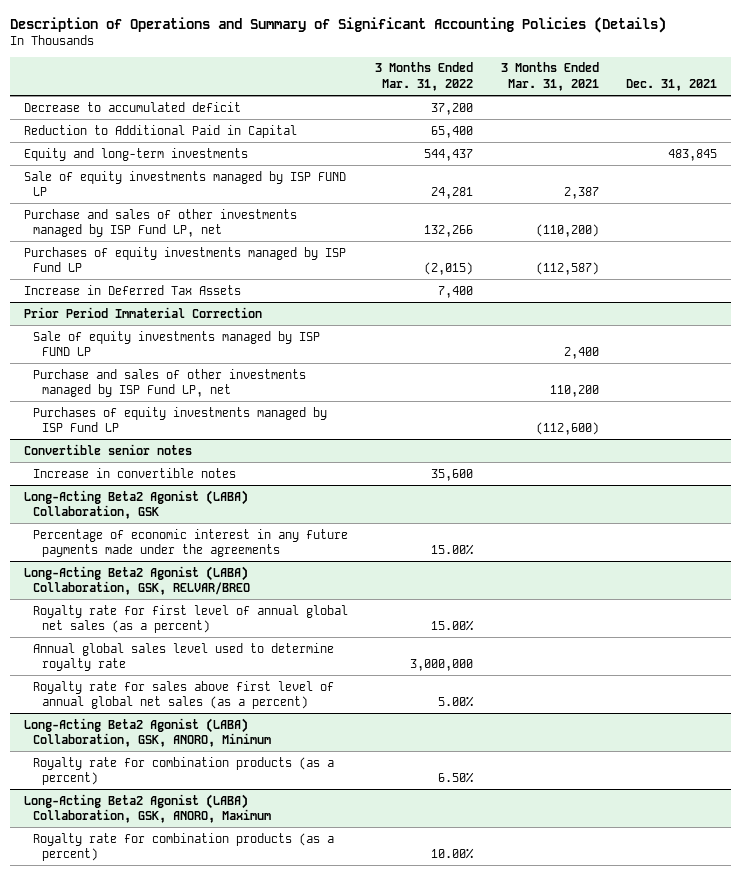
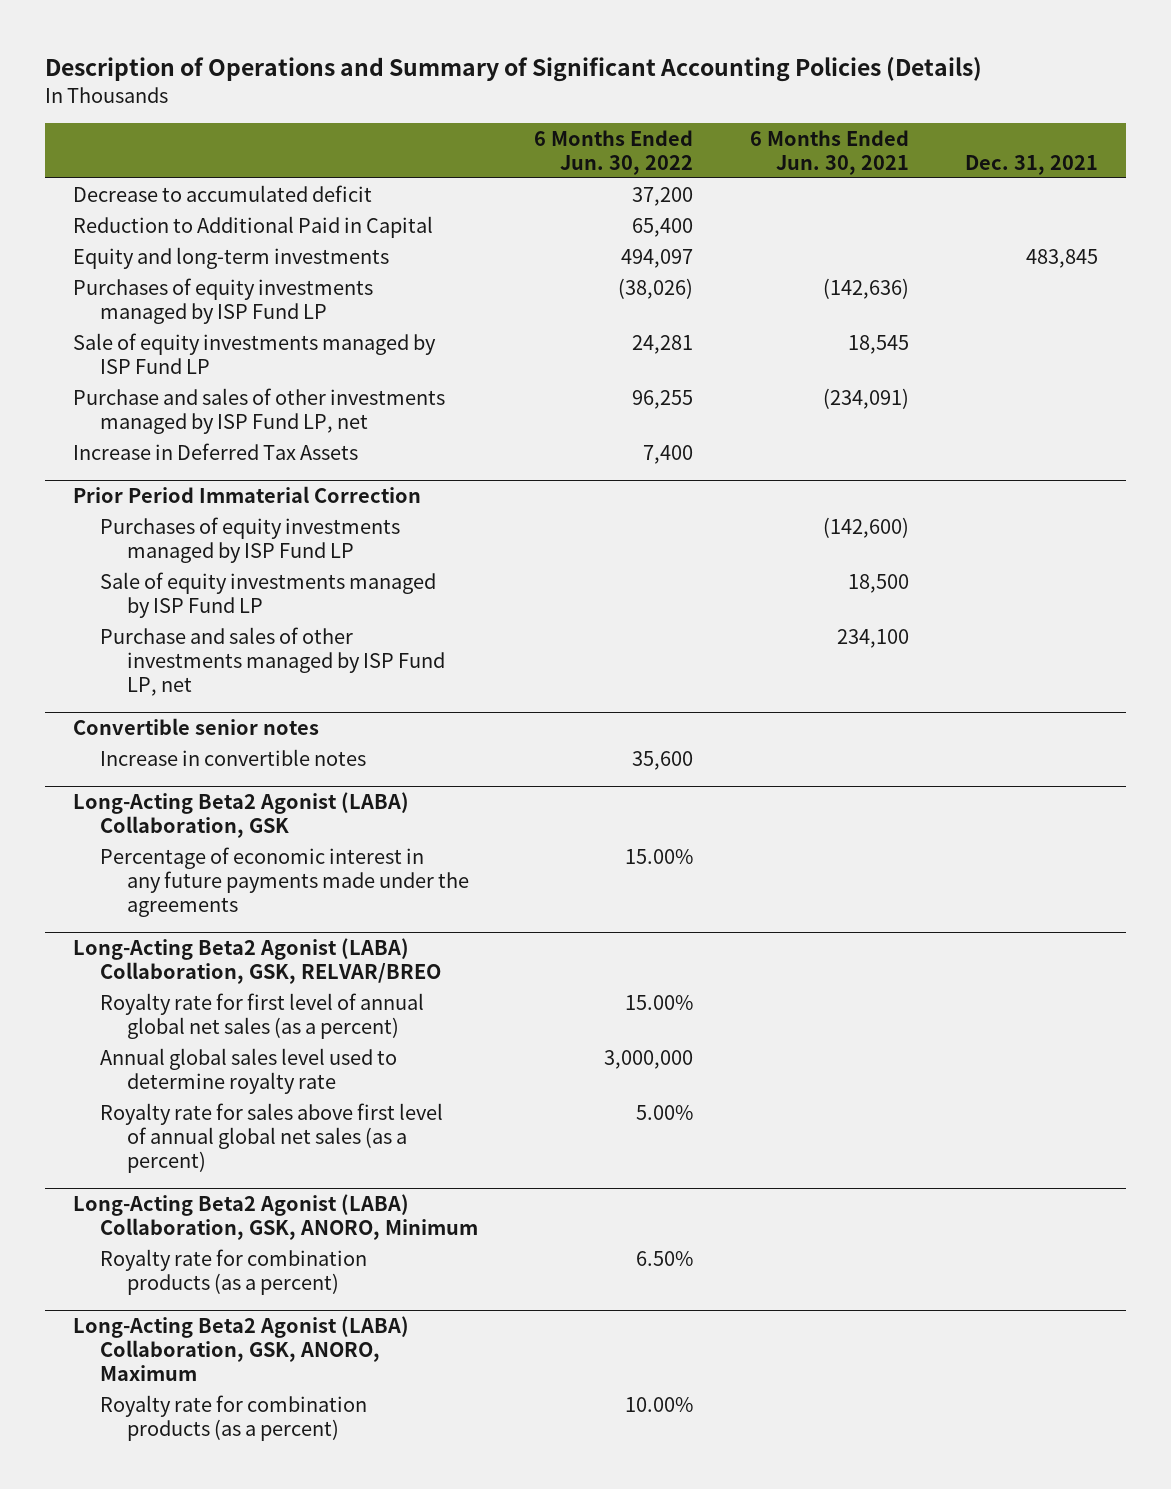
[375,62,474,91] 3 Months Ended Mar. 31, 2022 -> none
[500,62,599,91] 3 Months Ended Mar. 31, 2021 -> none
none -> [534,129,694,175] 6 Months Ended Jun. 30, 2022
none -> [749,129,909,175] 6 Months Ended Jun. 30, 2021
[23,170,346,197] Sale of equity investments managed by ISP FUND LP -> none
none -> [72,332,436,374] Sale of equity investments managed by ISP Fund LP
[23,208,297,238] Purchase and sales of other investments managed by ISP Fund LP, net -> [72,387,445,434] Purchase and sales of other investments managed by ISP Fund LP, net
[32,330,320,357] Sale of equity investments managed by ISP FUND LP -> none
none -> [100,571,437,618] Sale of equity investments managed by ISP Fund LP
[32,368,306,398] Purchase and sales of other investments managed by ISP Fund LP, net -> [100,626,446,696] Purchase and sales of other investments managed by ISP Fund LP, net

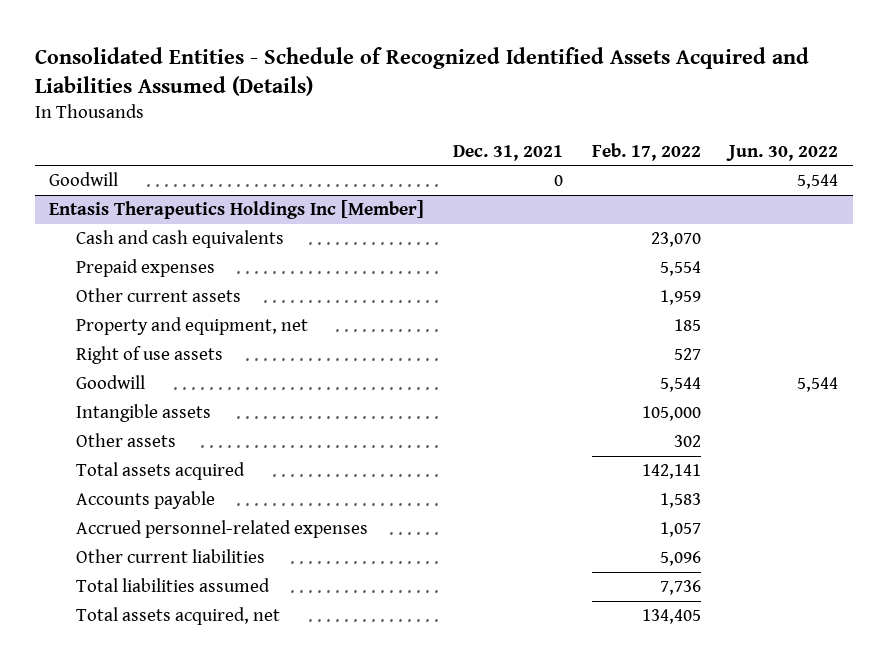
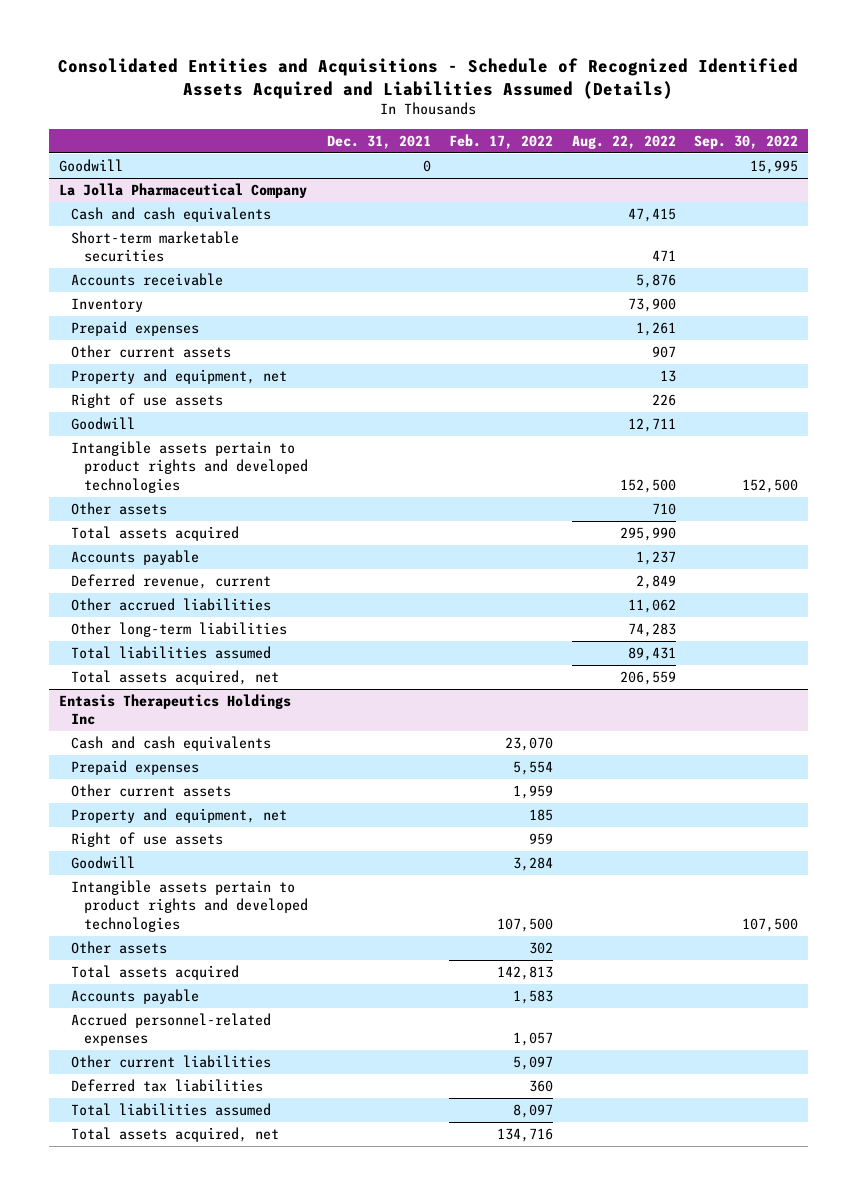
[34,46,809,96] Consolidated Entities - Schedule of Recognized Identified Assets Acquired and Liabilities Assumed (Details) -> [58,57,799,99] Consolidated Entities and Acquisitions - Schedule of Recognized Identified Assets Acquired and Liabilities Assumed (Details)
[726,144,839,161] Jun. 30, 2022 -> none
none -> [571,134,676,149] Aug. 22, 2022
none -> [694,134,799,149] Sep. 30, 2022
none -> [58,182,307,198] La Jolla Pharmaceutical Company
none -> [71,206,272,222] Cash and cash equivalents
none -> [71,230,240,263] Short-term marketable securities
none -> [71,272,224,286] Accounts receivable
none -> [71,297,144,312] Inventory
none -> [71,320,200,336] Prepaid expenses
none -> [71,344,232,358] Other current assets
none -> [71,368,288,384] Property and equipment, net
none -> [71,392,224,408] Right of use assets
none -> [71,416,136,430] Goodwill
none -> [71,440,309,493] Intangible assets pertain to product rights and developed technologies
none -> [71,501,168,515] Other assets
none -> [71,525,240,541] Total assets acquired
none -> [71,549,200,565] Accounts payable
none -> [71,573,272,589] Deferred revenue, current
none -> [71,597,272,611] Other accrued liabilities
none -> [71,621,288,637] Other long-term liabilities
none -> [71,645,272,659] Total liabilities assumed
none -> [71,669,280,685] Total assets acquired, net
[49,200,425,220] Entasis Therapeutics Holdings Inc [Member] -> [58,693,291,726] Entasis Therapeutics Holdings Inc
[673,348,701,361] 527 -> [529,832,554,845] 959
[659,377,701,393] 5,544 -> [513,856,554,871] 3,284
[76,404,212,423] Intangible assets -> [71,879,309,932] Intangible assets pertain to product rights and developed technologies
[641,406,701,422] 105,000 -> [497,917,554,932] 107,500
[641,464,701,480] 142,141 -> [497,965,554,980] 142,813
[659,551,701,567] 5,096 -> [513,1055,554,1070] 5,097
none -> [71,1078,264,1092] Deferred tax liabilities
[659,580,701,596] 7,736 -> [513,1103,554,1118] 8,097
[641,609,701,625] 134,405 -> [497,1127,554,1142] 134,716

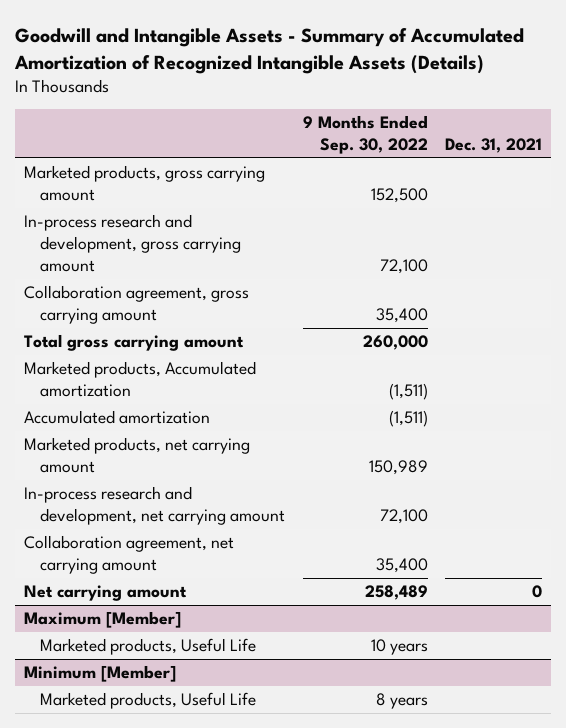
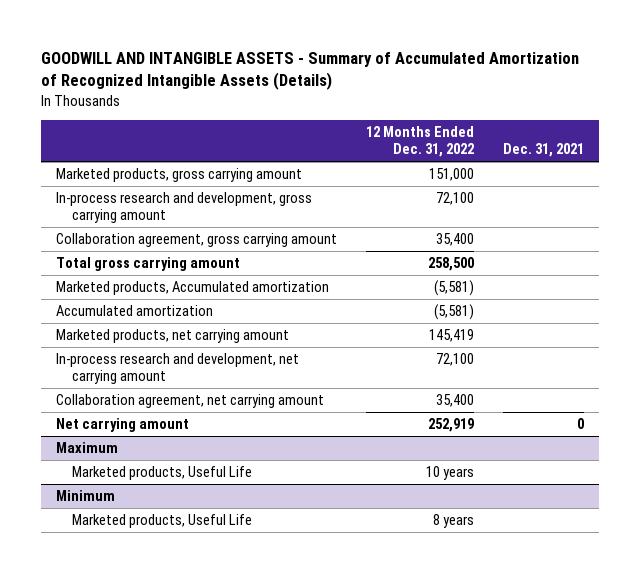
[13,27,524,74] Goodwill and Intangible Assets - Summary of Accumulated Amortization of Recognized Intangible Assets (Details) -> [41,51,580,91] GOODWILL AND INTANGIBLE ASSETS - Summary of Accumulated Amortization of Recognized Intangible Assets (Details)
[302,115,428,155] 9 Months Ended Sep. 30, 2022 -> none
none -> [366,126,475,158] 12 Months Ended Dec. 31, 2022
[23,611,181,629] Maximum [Member] -> [56,442,119,454] Maximum
[23,665,176,683] Minimum [Member] -> [56,490,116,502] Minimum

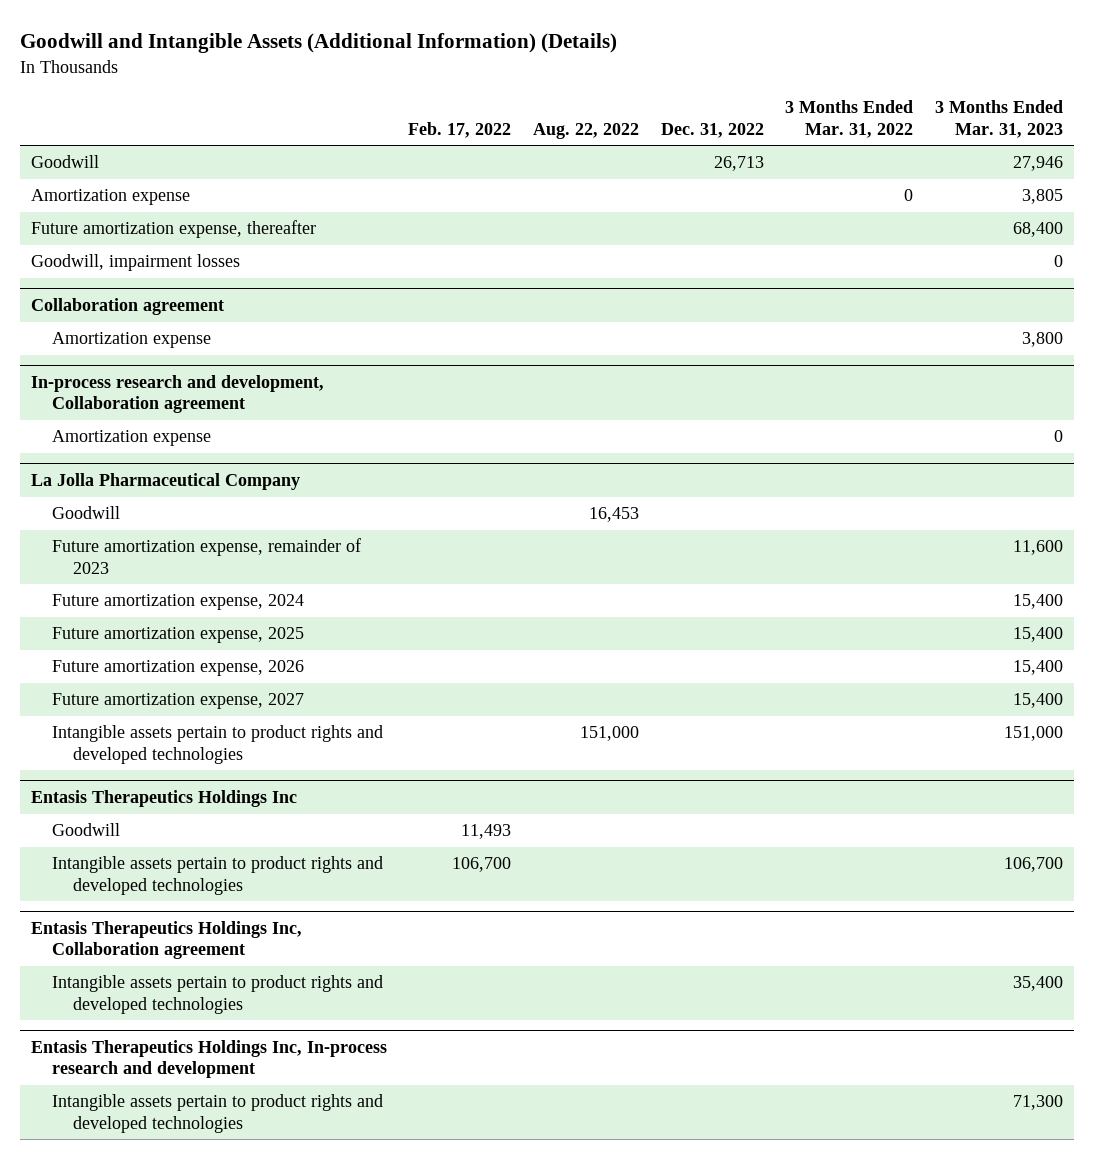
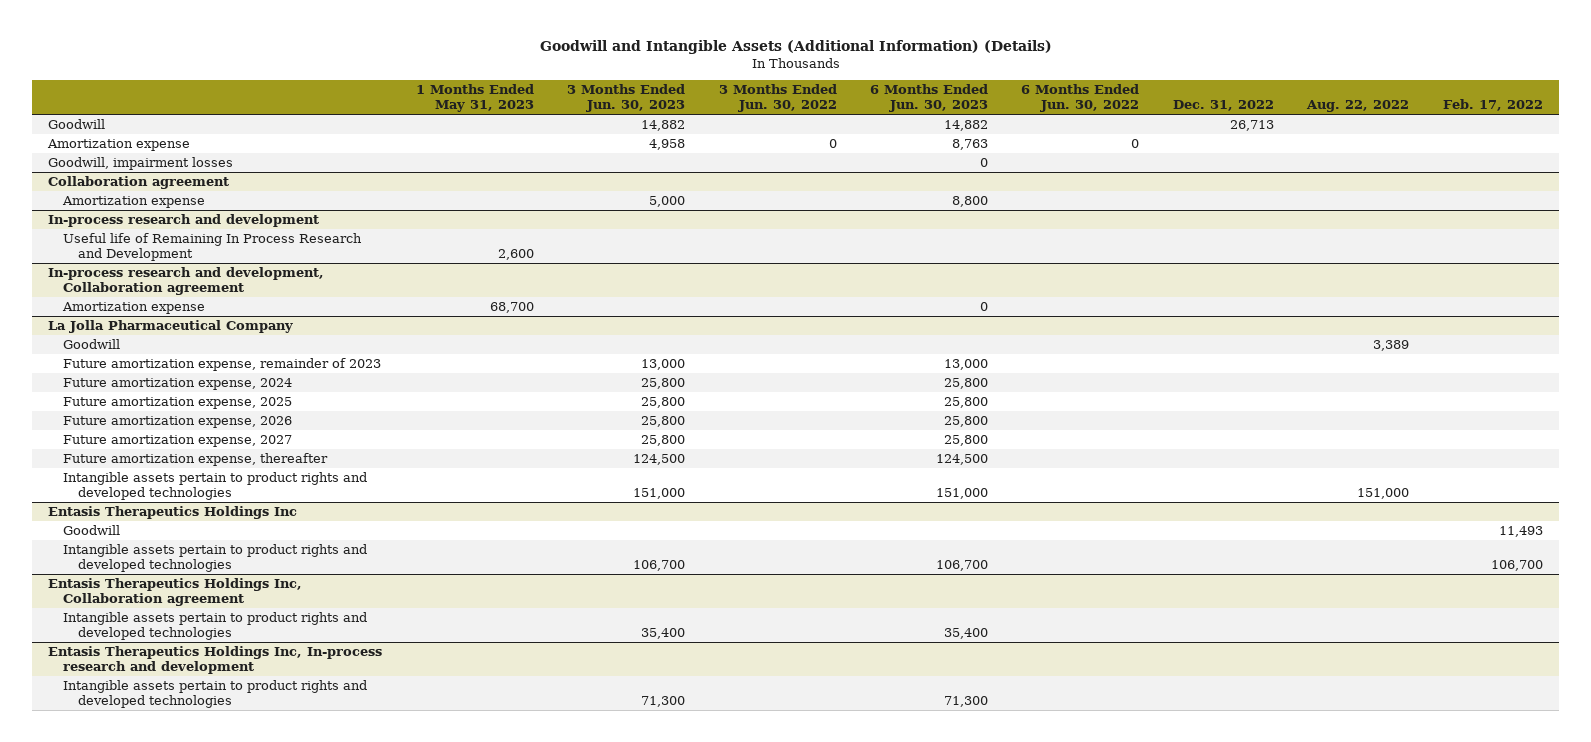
[785,100,914,138] 3 Months Ended Mar. 31, 2022 -> none
[934,100,1063,138] 3 Months Ended Mar. 31, 2023 -> none
none -> [415,84,534,112] 1 Months Ended May 31, 2023
none -> [567,84,686,112] 3 Months Ended Jun. 30, 2023
none -> [718,84,837,112] 3 Months Ended Jun. 30, 2022
none -> [870,84,989,112] 6 Months Ended Jun. 30, 2023
none -> [1021,84,1140,112] 6 Months Ended Jun. 30, 2022
[30,220,316,239] Future amortization expense, thereafter -> none
none -> [48,214,320,228] In-process research and development
none -> [63,233,363,261] Useful life of Remaining In Process Research and Development
[588,507,639,523] 16,453 -> [1373,340,1410,352] 3,389
none -> [63,453,329,467] Future amortization expense, thereafter

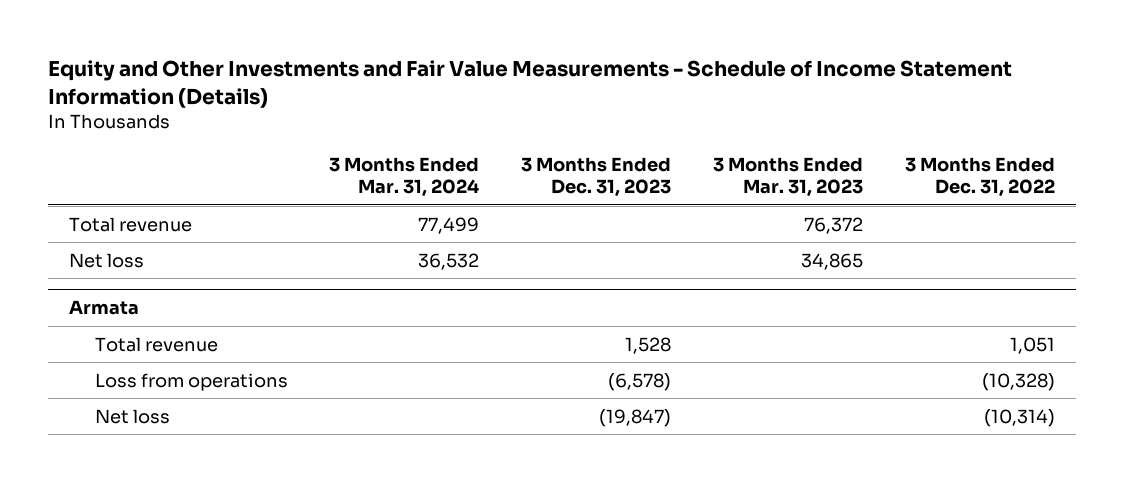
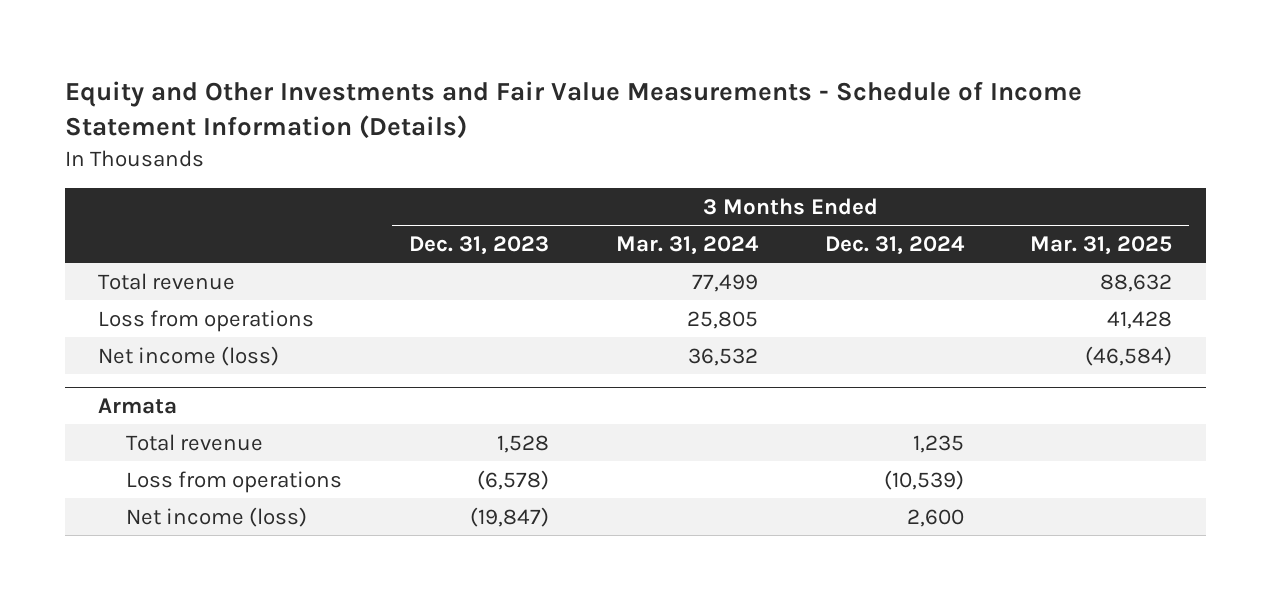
[712,156,863,198] 3 Months Ended Mar. 31, 2023 -> none
[904,156,1055,198] 3 Months Ended Dec. 31, 2022 -> none
none -> [824,235,965,255] Dec. 31, 2024
none -> [1030,235,1173,255] Mar. 31, 2025
none -> [98,309,315,332] Loss from operations
[69,252,145,268] Net loss -> [98,345,280,366] Net income (loss)
[94,408,170,424] Net loss -> [126,506,308,527] Net income (loss)

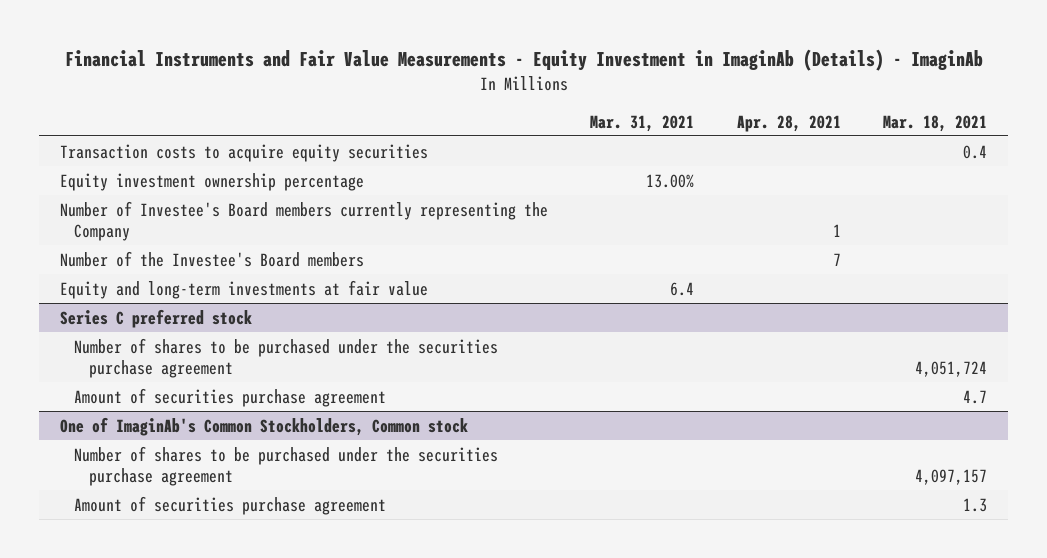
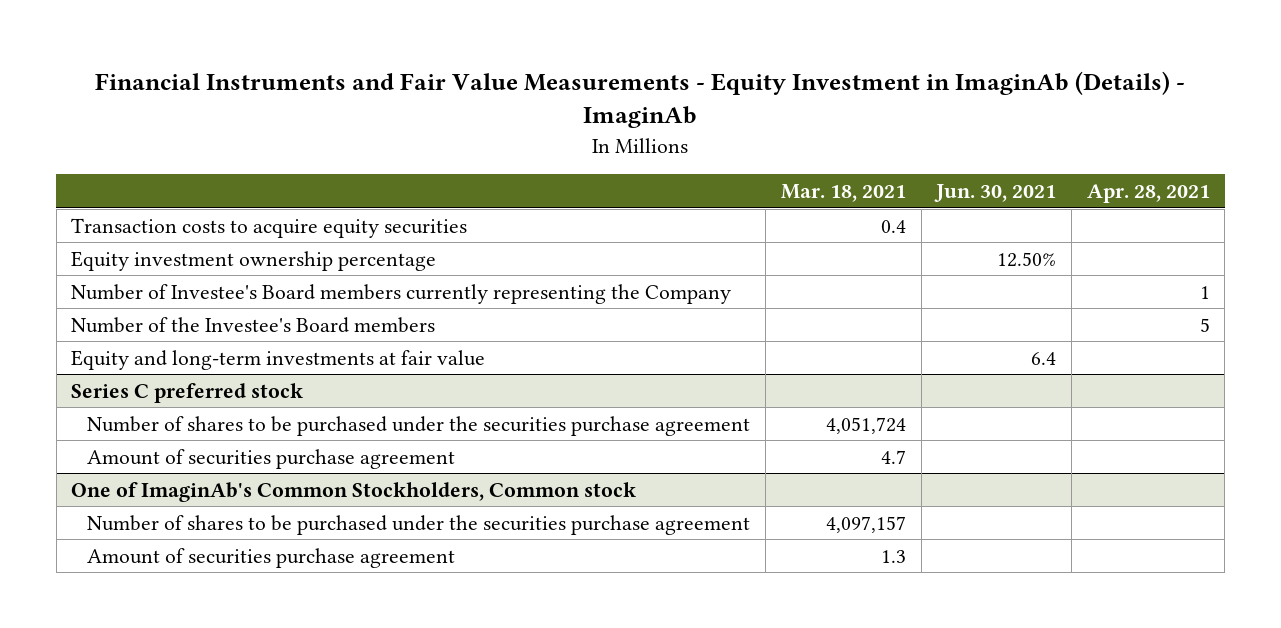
[590,114,695,132] Mar. 31, 2021 -> none
none -> [934,184,1057,203] Jun. 30, 2021
[832,252,841,266] 7 -> [1199,317,1210,332] 5

